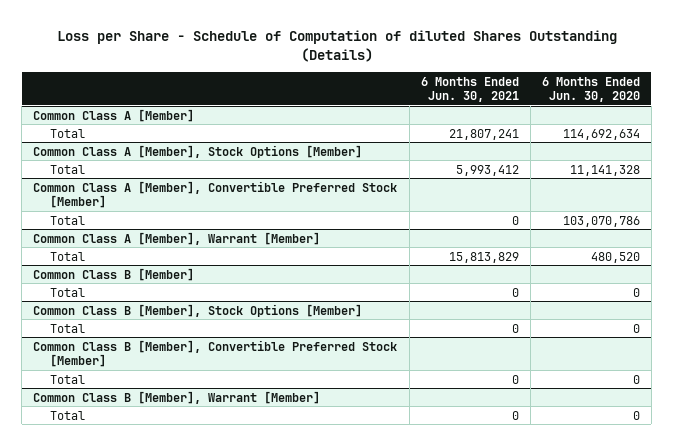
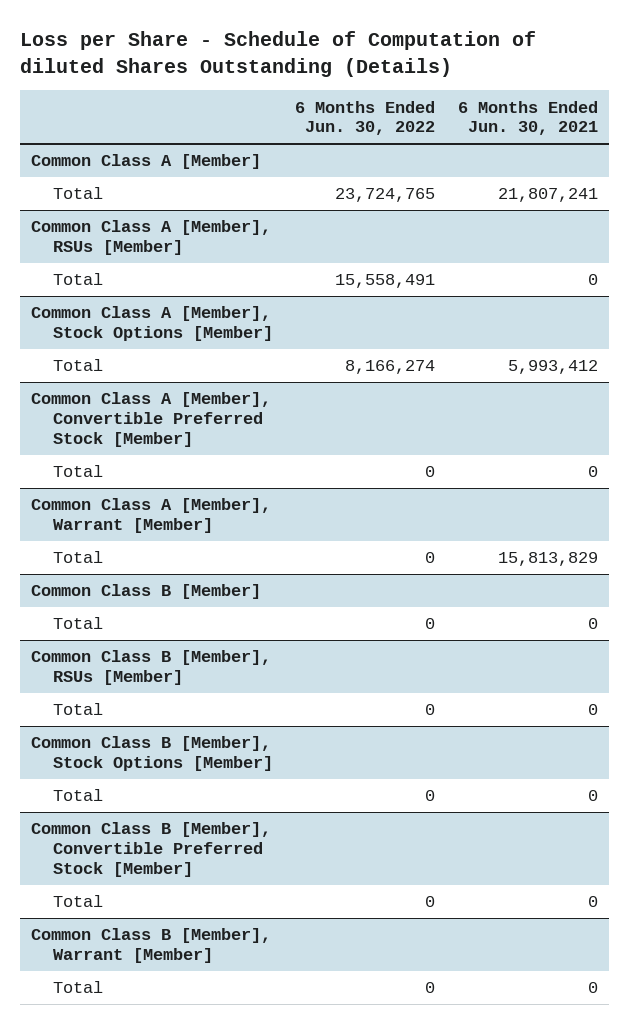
[541,76,640,103] 6 Months Ended Jun. 30, 2020 -> none
none -> [295,100,436,136] 6 Months Ended Jun. 30, 2022
none -> [31,220,272,256] Common Class A [Member], RSUs [Member]
none -> [52,273,103,286] Total
none -> [31,650,272,686] Common Class B [Member], RSUs [Member]
none -> [52,703,103,716] Total

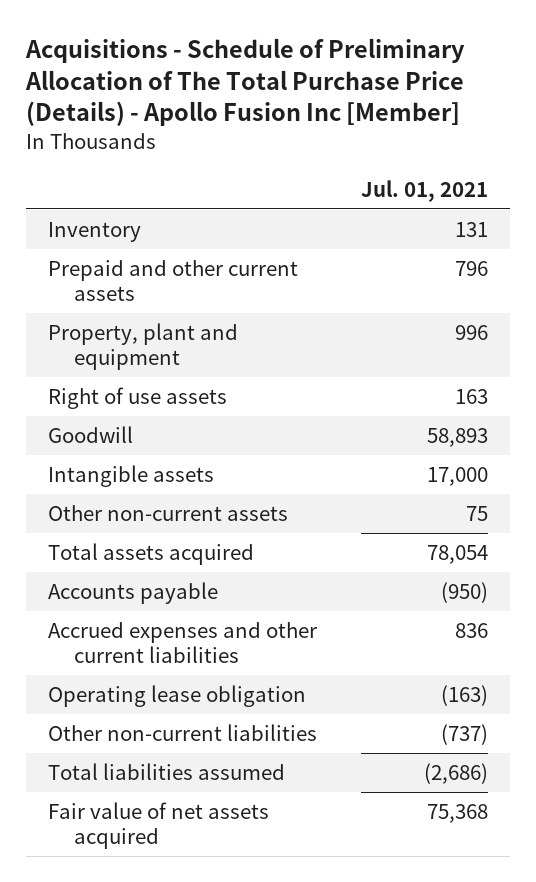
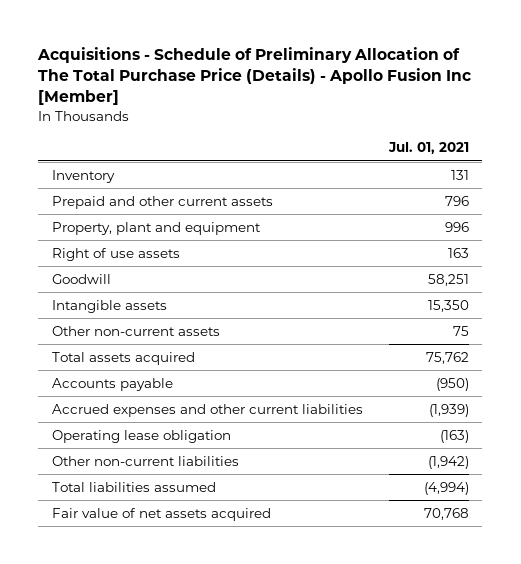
[426,428,488,448] 58,893 -> [428,273,470,286] 58,251
[426,467,488,487] 17,000 -> [428,299,470,312] 15,350
[426,545,488,565] 78,054 -> [426,351,470,364] 75,762
[454,623,488,639] 836 -> [429,403,470,417] (1,939)
[440,724,488,746] (737) -> [428,455,470,469] (1,942)
[423,763,488,785] (2,686) -> [424,481,470,495] (4,994)
[426,804,488,824] 75,368 -> [424,507,470,520] 70,768

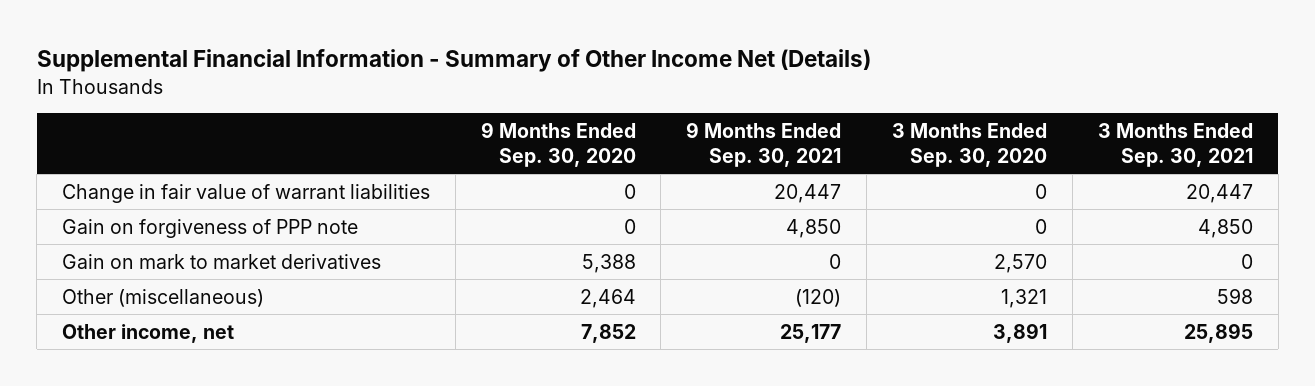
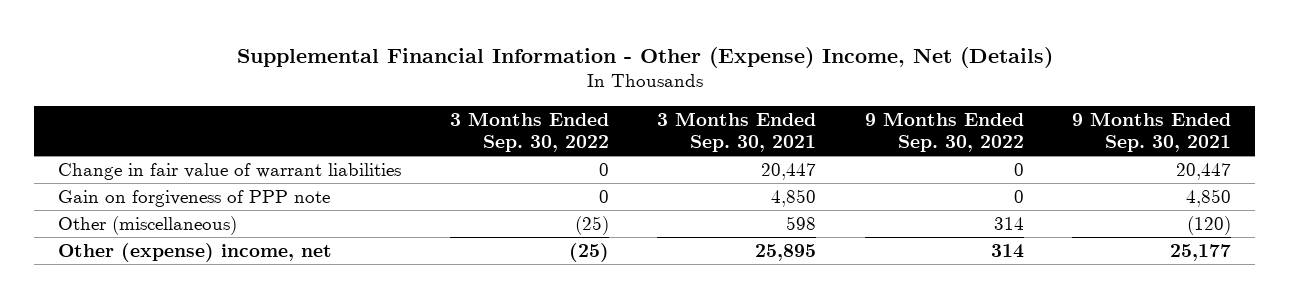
[36,49,871,73] Supplemental Financial Information - Summary of Other Income Net (Details) -> [236,46,1053,68] Supplemental Financial Information - Other (Expense) Income, Net (Details)
[480,121,636,167] 9 Months Ended Sep. 30, 2020 -> none
[891,122,1047,167] 3 Months Ended Sep. 30, 2020 -> none
none -> [449,111,609,153] 3 Months Ended Sep. 30, 2022
none -> [864,111,1024,153] 9 Months Ended Sep. 30, 2022
[61,253,381,269] Gain on mark to market derivatives -> none
[61,323,234,343] Other income, net -> [58,242,333,262] Other (expense) income, net

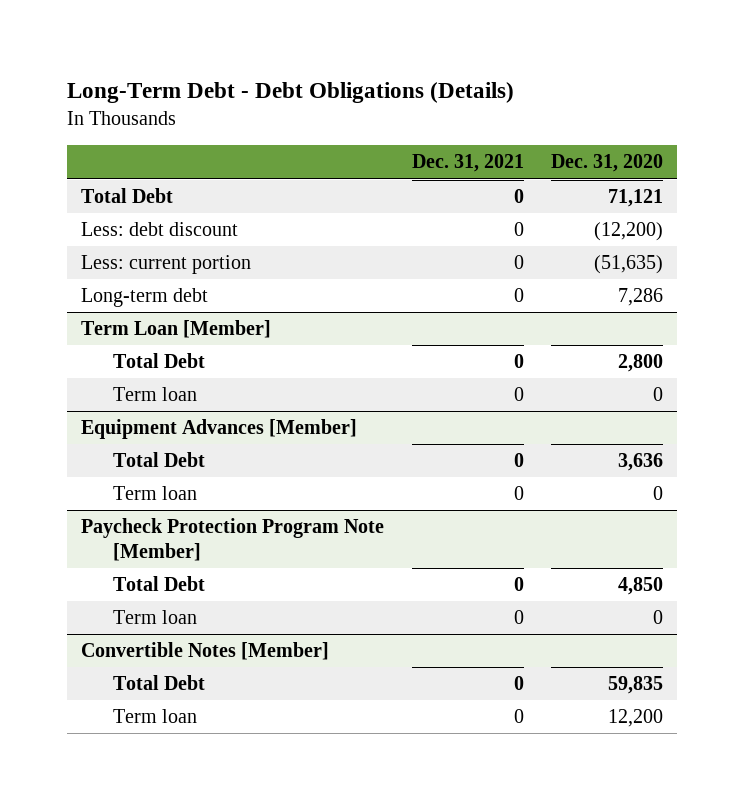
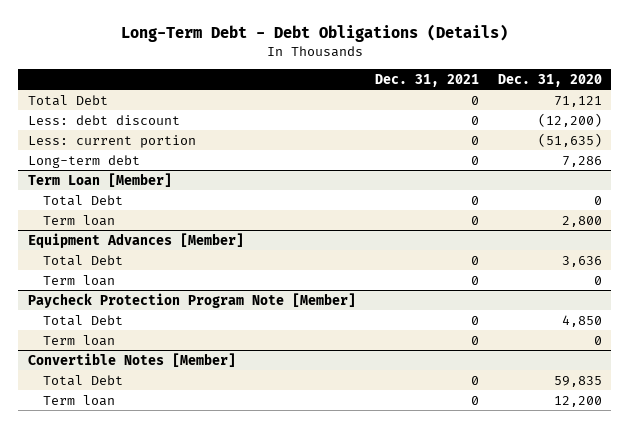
[618,354,664,373] 2,800 -> [593,195,602,205] 0
[653,387,664,402] 0 -> [561,215,602,227] 2,800

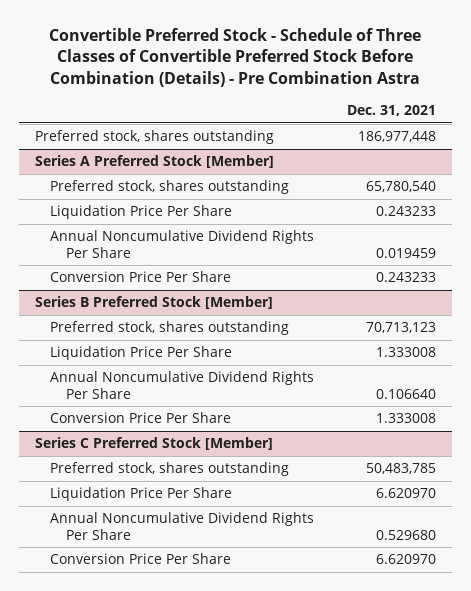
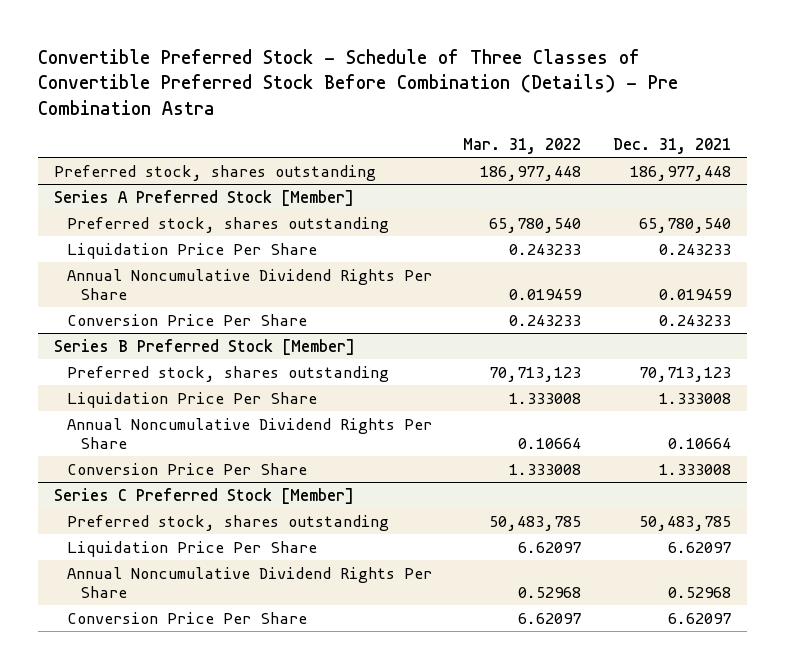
none -> [463,138,582,155] Mar. 31, 2022
[375,389,436,400] 0.106640 -> [668,437,732,449] 0.10664
[375,488,436,499] 6.620970 -> [668,541,732,553] 6.62097
[375,530,436,541] 0.529680 -> [668,586,732,598] 0.52968
[375,554,436,565] 6.620970 -> [668,612,732,624] 6.62097

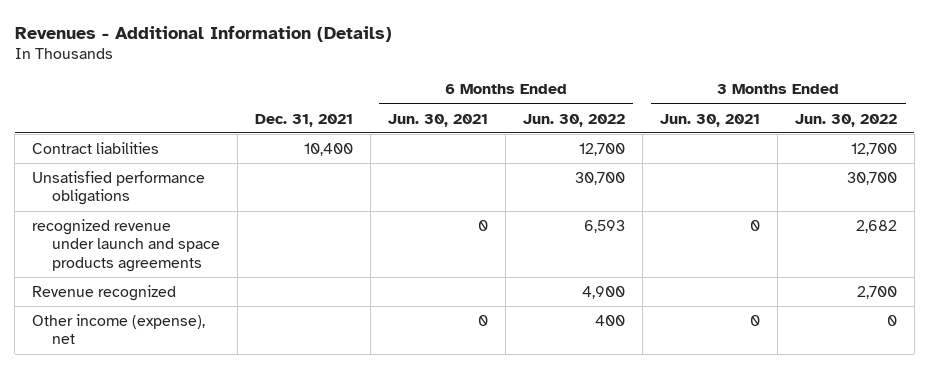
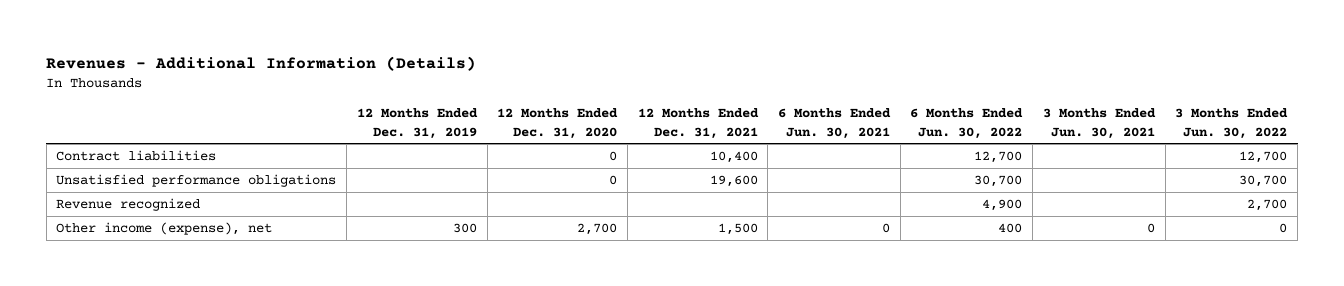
[254,113,353,127] Dec. 31, 2021 -> none
none -> [356,108,478,139] 12 Months Ended Dec. 31, 2019
none -> [497,108,619,139] 12 Months Ended Dec. 31, 2020
none -> [637,108,759,139] 12 Months Ended Dec. 31, 2021
[32,218,220,273] recognized revenue under launch and space products agreements -> none

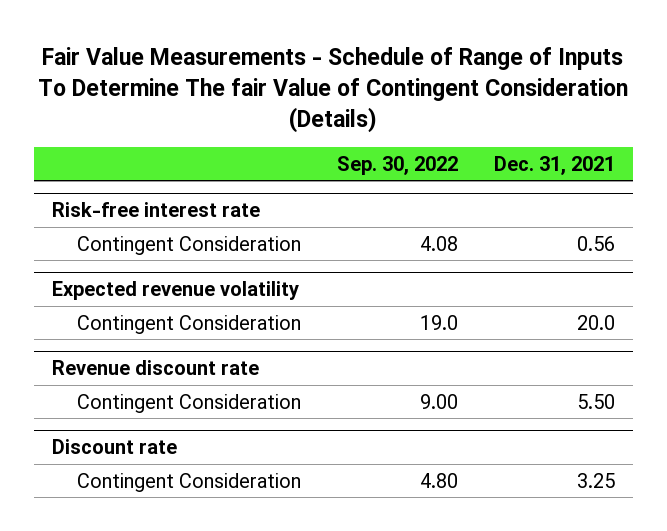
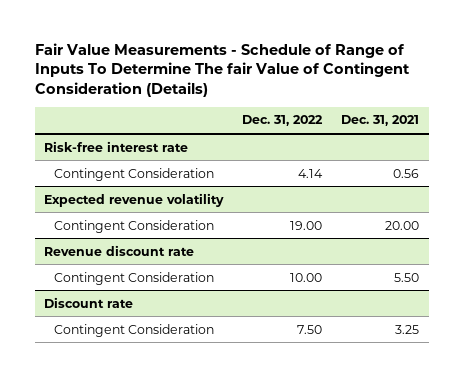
[336,155,458,175] Sep. 30, 2022 -> none
none -> [242,115,324,127] Dec. 31, 2022
[576,314,615,330] 20.0 -> [385,220,420,230] 20.00

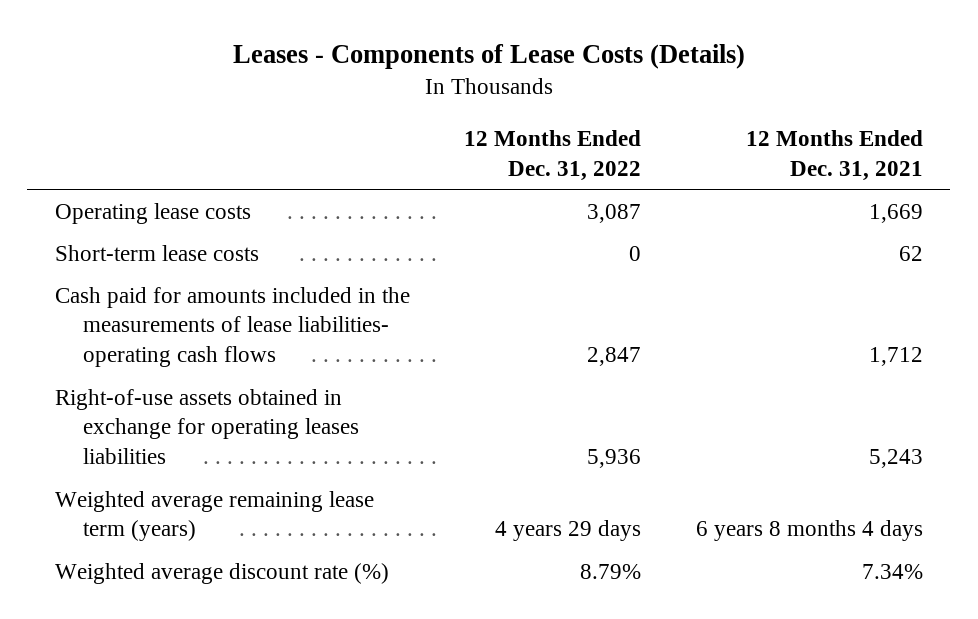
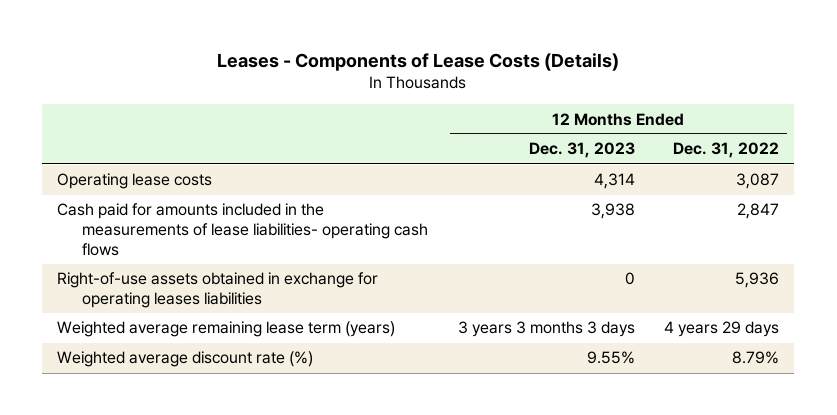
[745,129,923,181] 12 Months Ended Dec. 31, 2021 -> none
none -> [528,142,635,159] Dec. 31, 2023
[54,244,259,261] Short-term lease costs -> none

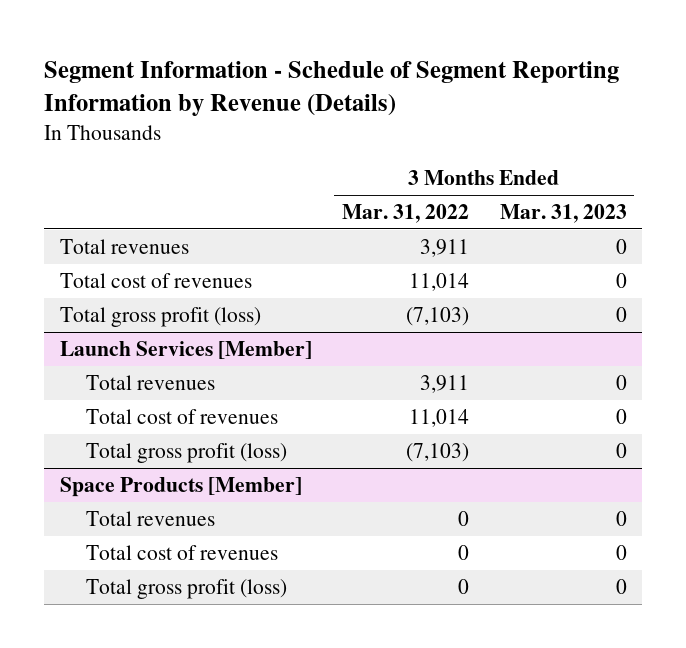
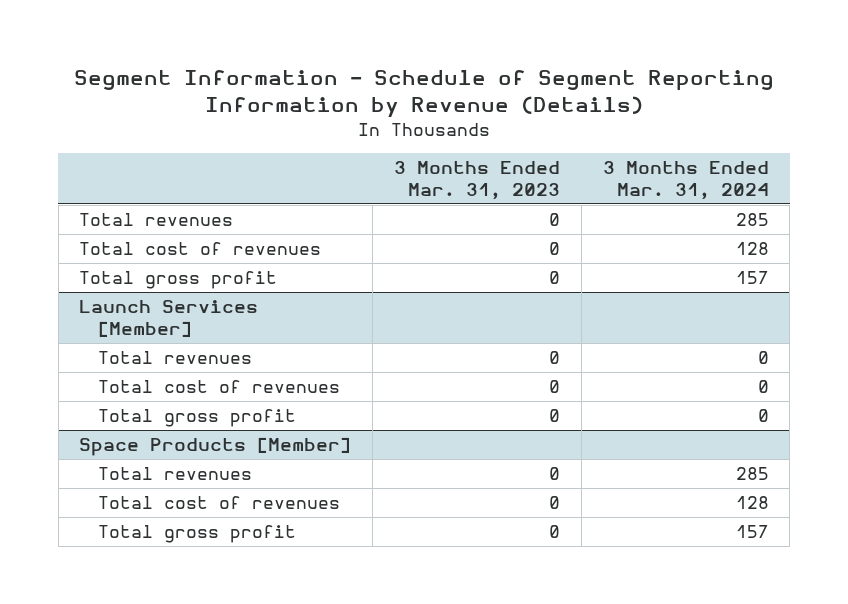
[342,203,470,223] Mar. 31, 2022 -> none
none -> [602,161,769,201] 3 Months Ended Mar. 31, 2024
[59,306,261,327] Total gross profit (loss) -> [79,271,278,290] Total gross profit
[85,442,287,463] Total gross profit (loss) -> [97,409,296,428] Total gross profit
[85,578,287,599] Total gross profit (loss) -> [97,525,296,544] Total gross profit

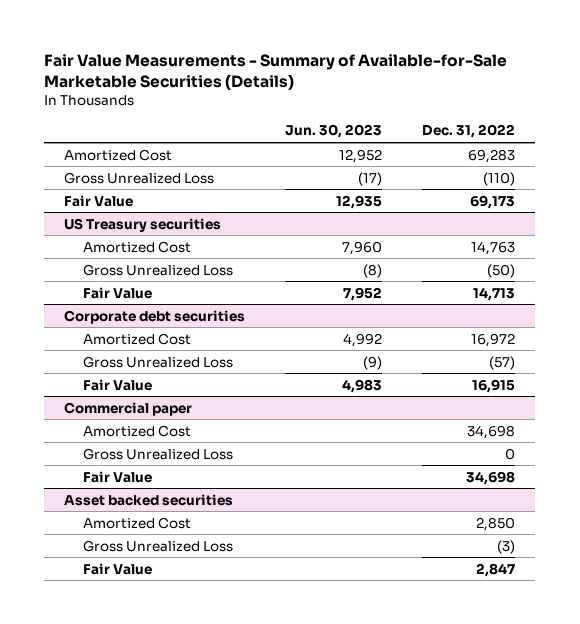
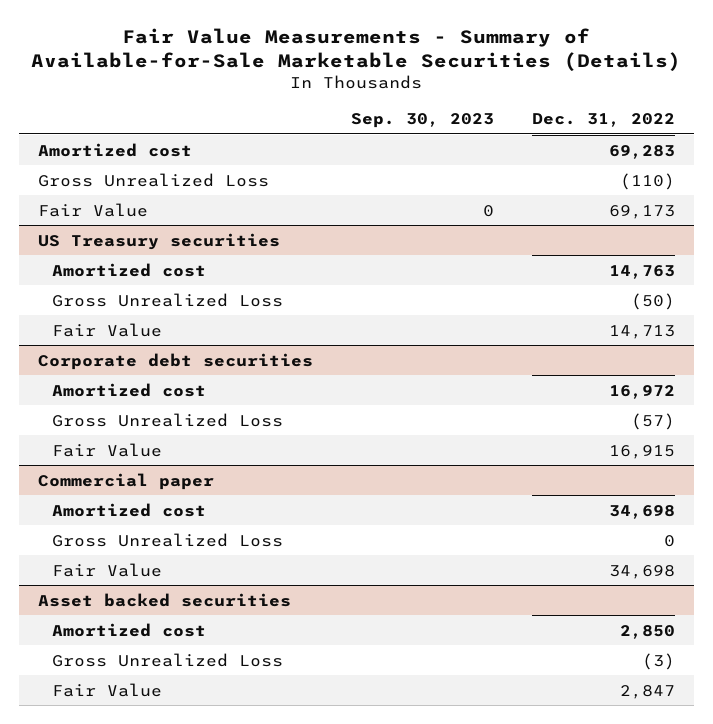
[285,124,383,139] Jun. 30, 2023 -> none
none -> [350,112,494,128] Sep. 30, 2023
[64,148,173,161] Amortized Cost -> [37,142,192,157] Amortized cost
[82,240,191,253] Amortized Cost -> [51,262,206,277] Amortized cost
[82,332,191,345] Amortized Cost -> [51,382,206,397] Amortized cost
[82,424,191,437] Amortized Cost -> [51,502,206,517] Amortized cost
[82,516,191,529] Amortized Cost -> [51,622,206,637] Amortized cost

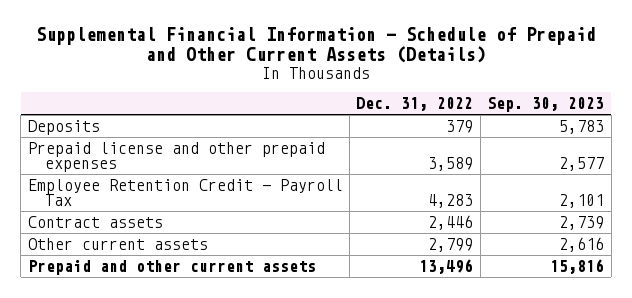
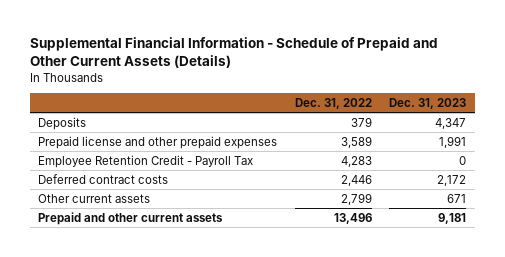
[487,97,605,113] Sep. 30, 2023 -> none
none -> [389,98,467,110] Dec. 31, 2023
[27,216,163,229] Contract assets -> [38,173,169,184] Deferred contract costs

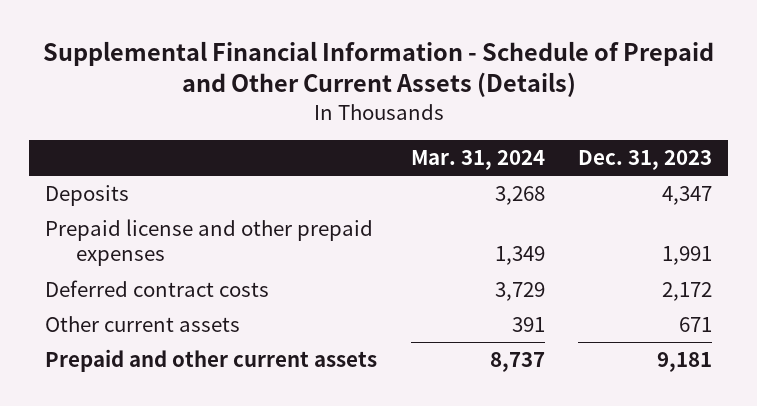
[294,98,372,110] Dec. 31, 2022 -> none
none -> [410,150,545,171] Mar. 31, 2024
[38,154,254,168] Employee Retention Credit - Payroll Tax -> none

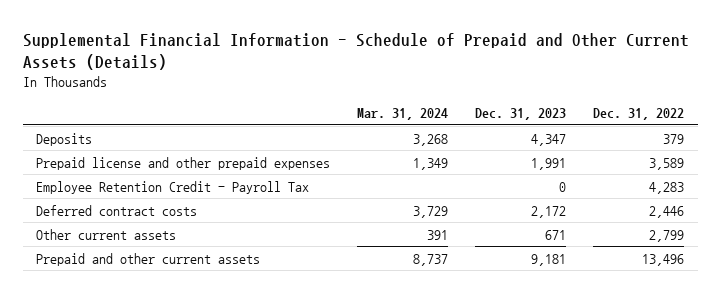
none -> [593,108,685,121] Dec. 31, 2022
none -> [36,180,310,194] Employee Retention Credit - Payroll Tax

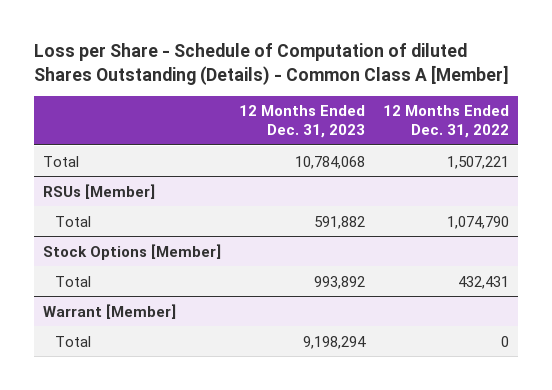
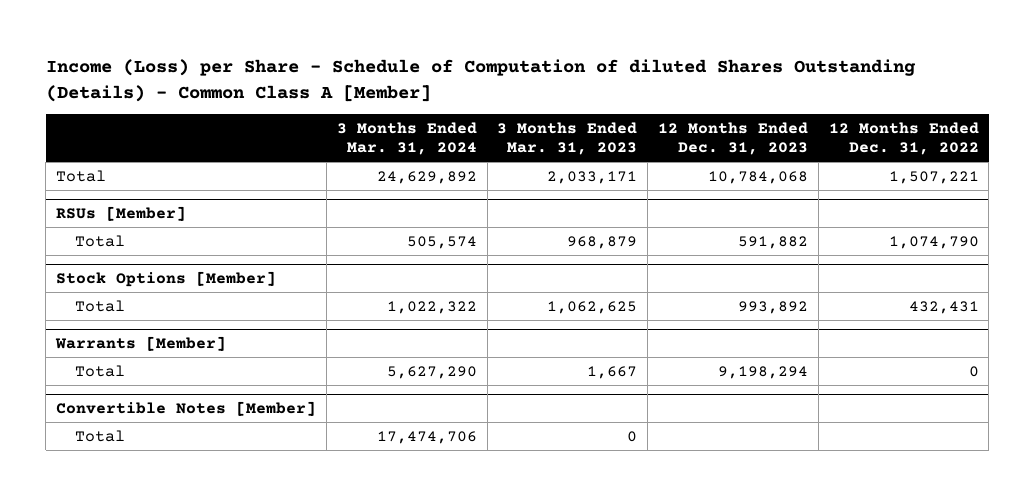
[33,43,509,85] Loss per Share - Schedule of Computation of diluted Shares Outstanding (Details) - Common Class A [Member] -> [45,58,916,102] Income (Loss) per Share - Schedule of Computation of diluted Shares Outstanding (Details) - Common Class A [Member]
none -> [336,122,477,156] 3 Months Ended Mar. 31, 2024
none -> [497,122,638,156] 3 Months Ended Mar. 31, 2023
[42,303,176,319] Warrant [Member] -> [55,336,227,352] Warrants [Member]
none -> [56,401,317,417] Convertible Notes [Member]
none -> [74,429,125,442] Total

